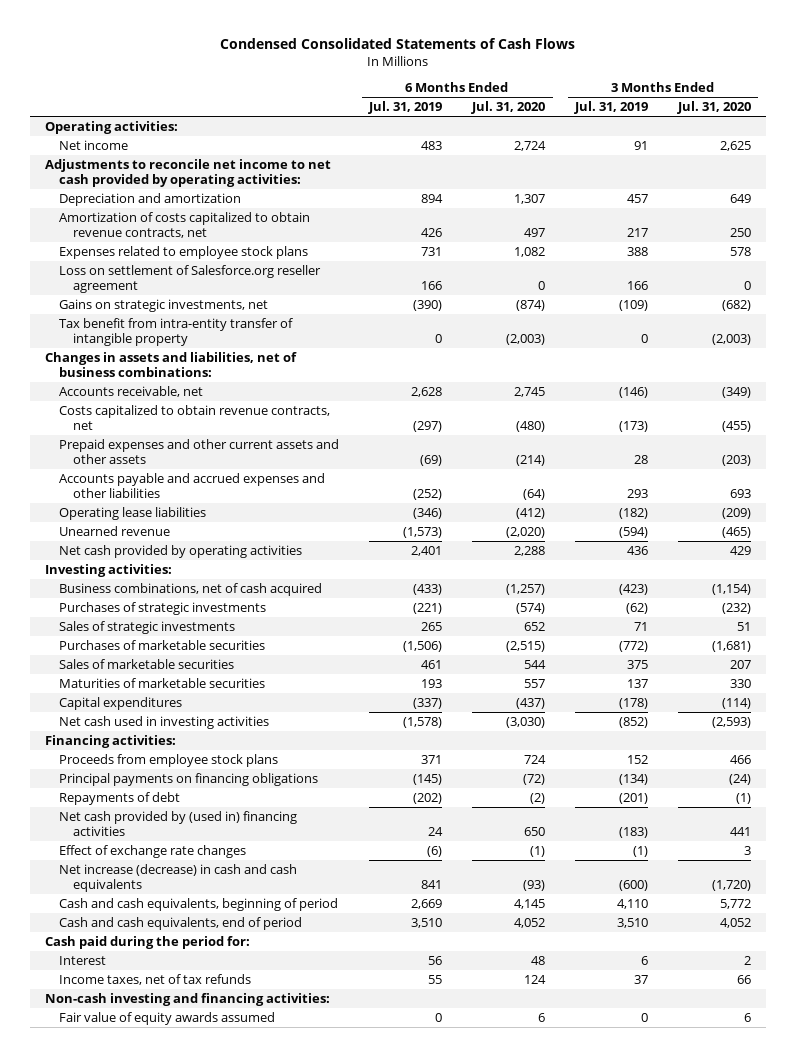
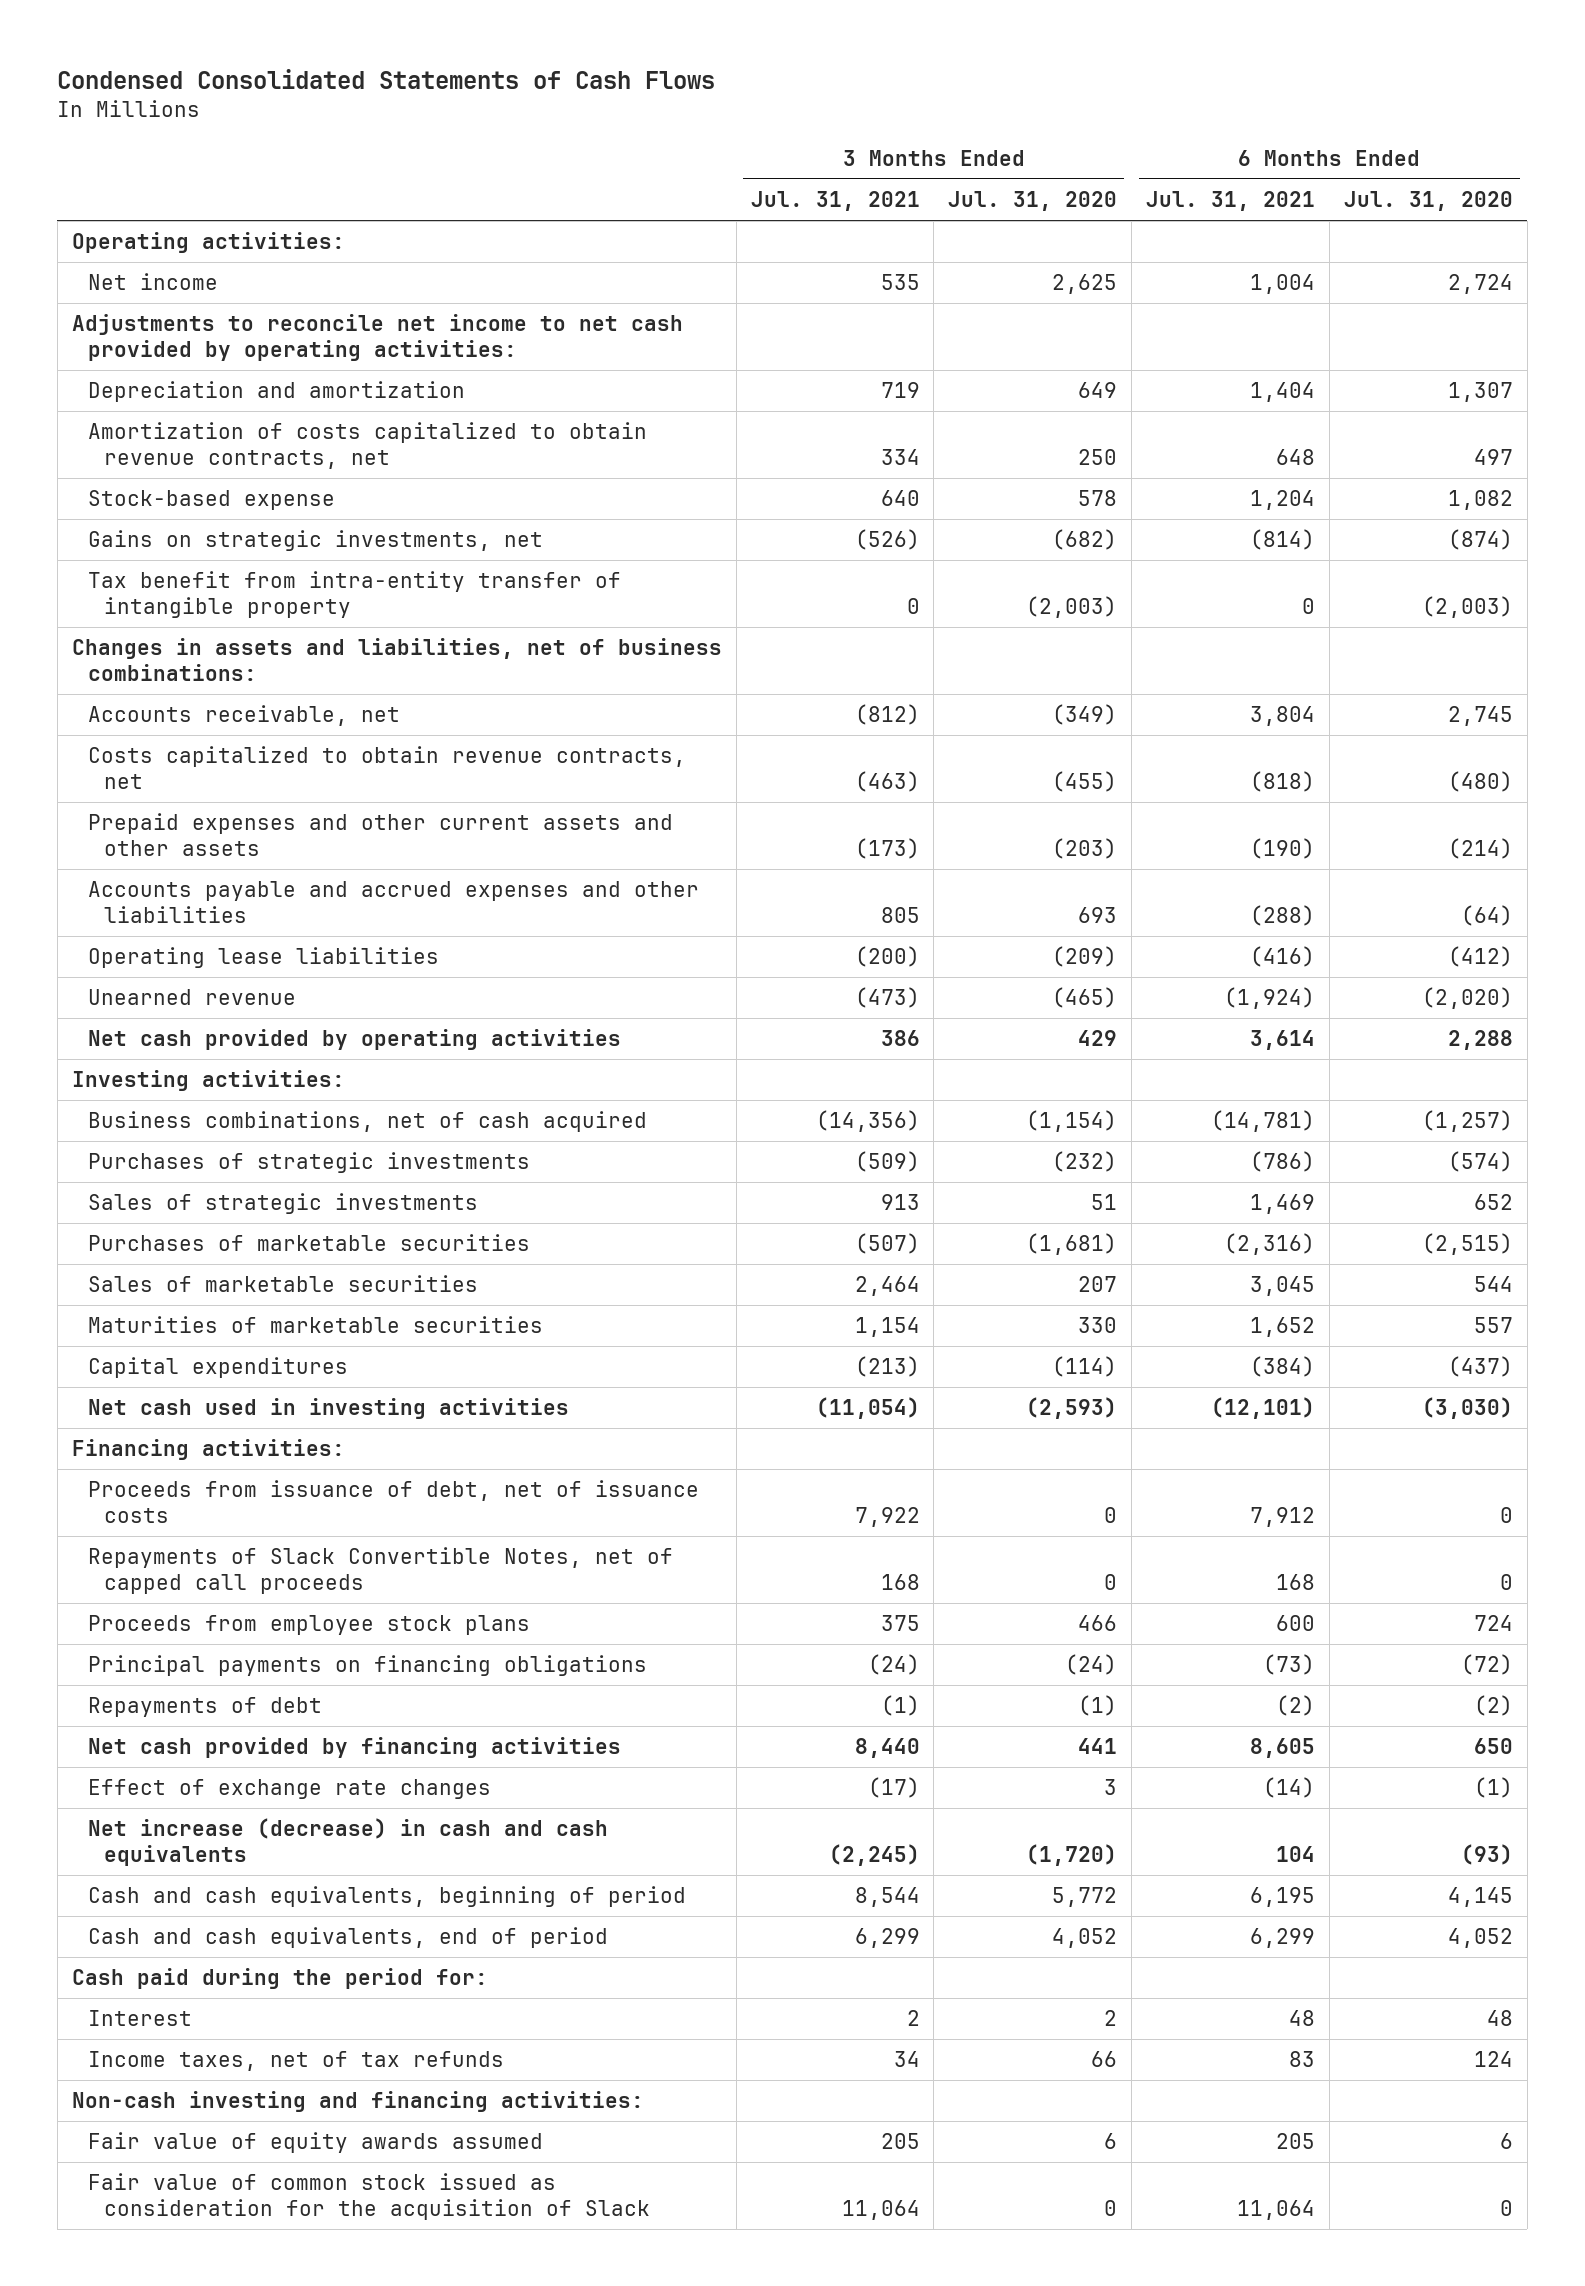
[368,101,443,115] Jul. 31, 2019 -> none
[574,101,649,115] Jul. 31, 2019 -> none
none -> [750,191,920,212] Jul. 31, 2021
none -> [1146,191,1316,212] Jul. 31, 2021
[59,264,322,293] Loss on settlement of Salesforce.org reseller agreement -> none
[59,245,309,259] Expenses related to employee stock plans -> [87,490,335,511] Stock-based expense
none -> [87,1480,699,1523] Proceeds from issuance of debt, net of issuance costs
none -> [87,1547,673,1594] Repayments of Slack Convertible Notes, net of capped call proceeds
[59,810,298,836] Net cash provided by (used in) financing activities -> [87,1737,621,1759] Net cash provided by financing activities
none -> [87,2173,651,2220] Fair value of common stock issued as consideration for the acquisition of Slack

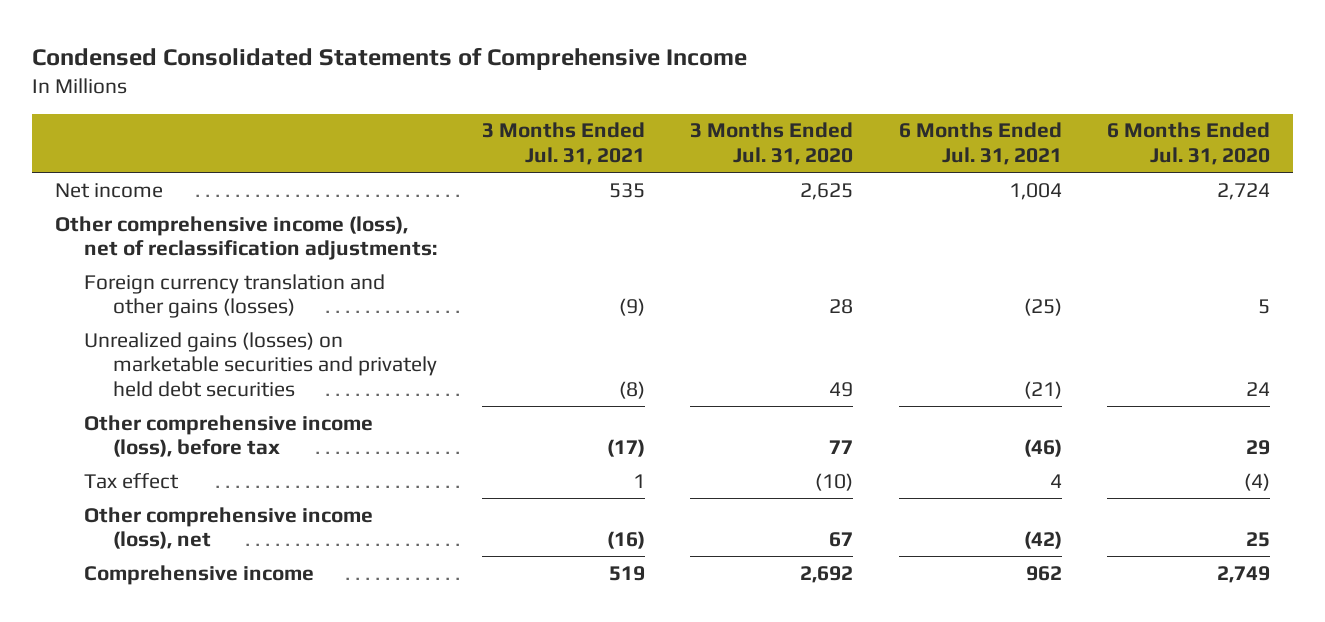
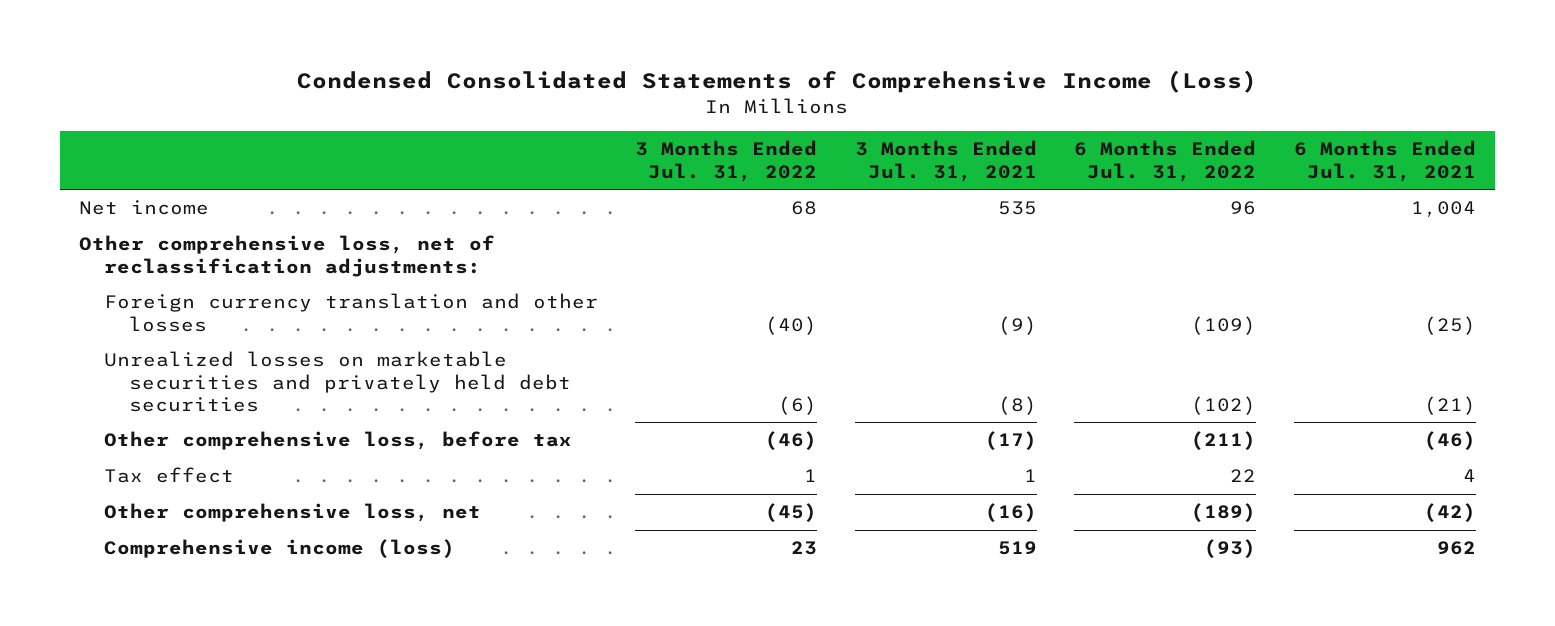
[32,46,748,70] Condensed Consolidated Statements of Comprehensive Income -> [297,70,1258,94] Condensed Consolidated Statements of Comprehensive Income (Loss)
[690,122,854,165] 3 Months Ended Jul. 31, 2020 -> none
[1106,122,1270,165] 6 Months Ended Jul. 31, 2020 -> none
none -> [635,140,818,182] 3 Months Ended Jul. 31, 2022
none -> [1074,140,1257,182] 6 Months Ended Jul. 31, 2022
[54,215,437,261] Other comprehensive income (loss), net of reclassification adjustments: -> [78,235,495,277] Other comprehensive loss, net of reclassification adjustments:
[83,273,385,319] Foreign currency translation and other gains (losses) -> [103,293,598,332] Foreign currency translation and other losses
[83,331,437,397] Unrealized gains (losses) on marketable securities and privately held debt securities -> [103,351,571,412] Unrealized losses on marketable securities and privately held debt securities
[83,414,373,458] Other comprehensive income (loss), before tax -> [103,431,572,451] Other comprehensive loss, before tax
[83,506,373,550] Other comprehensive income (loss), net -> [103,503,481,523] Other comprehensive loss, net
[83,564,314,585] Comprehensive income -> [103,539,455,559] Comprehensive income (loss)

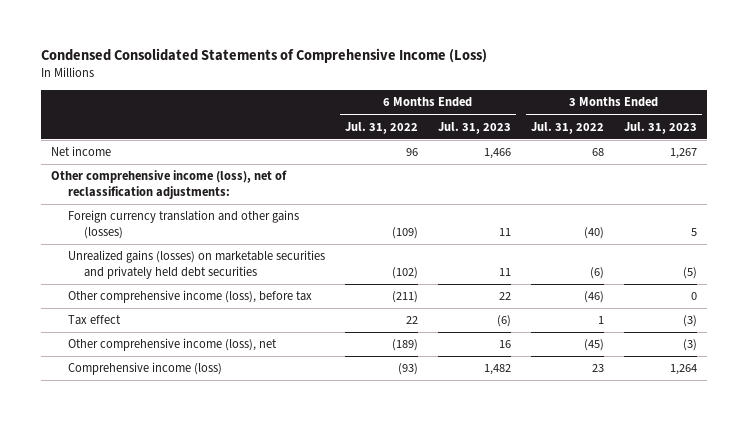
[854,140,1037,182] 3 Months Ended Jul. 31, 2021 -> none
[1293,140,1476,182] 6 Months Ended Jul. 31, 2021 -> none
none -> [437,121,511,134] Jul. 31, 2023
none -> [624,121,698,134] Jul. 31, 2023
[78,235,495,277] Other comprehensive loss, net of reclassification adjustments: -> [50,170,287,199] Other comprehensive income (loss), net of reclassification adjustments:
[103,293,598,332] Foreign currency translation and other losses -> [67,210,299,239] Foreign currency translation and other gains (losses)
[103,351,571,412] Unrealized losses on marketable securities and privately held debt securities -> [67,250,325,279] Unrealized gains (losses) on marketable securities and privately held debt securities
[103,431,572,451] Other comprehensive loss, before tax -> [67,290,312,304] Other comprehensive income (loss), before tax
[103,503,481,523] Other comprehensive loss, net -> [67,338,277,352] Other comprehensive income (loss), net

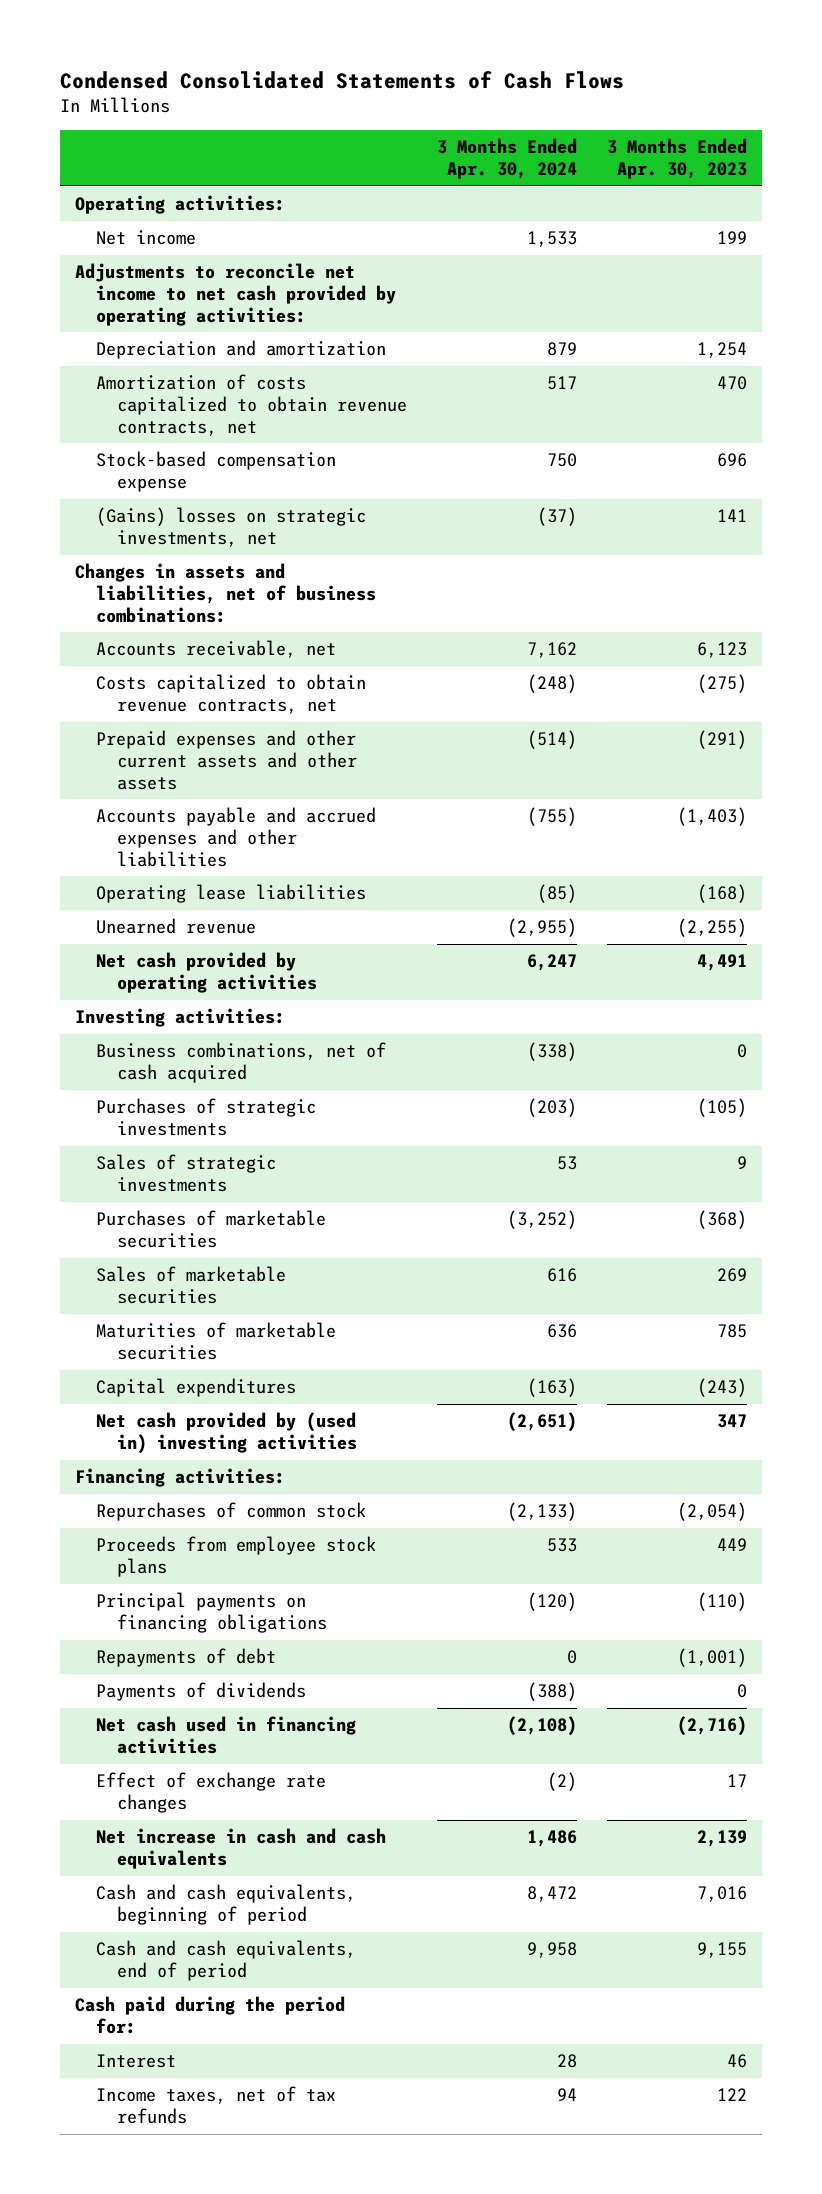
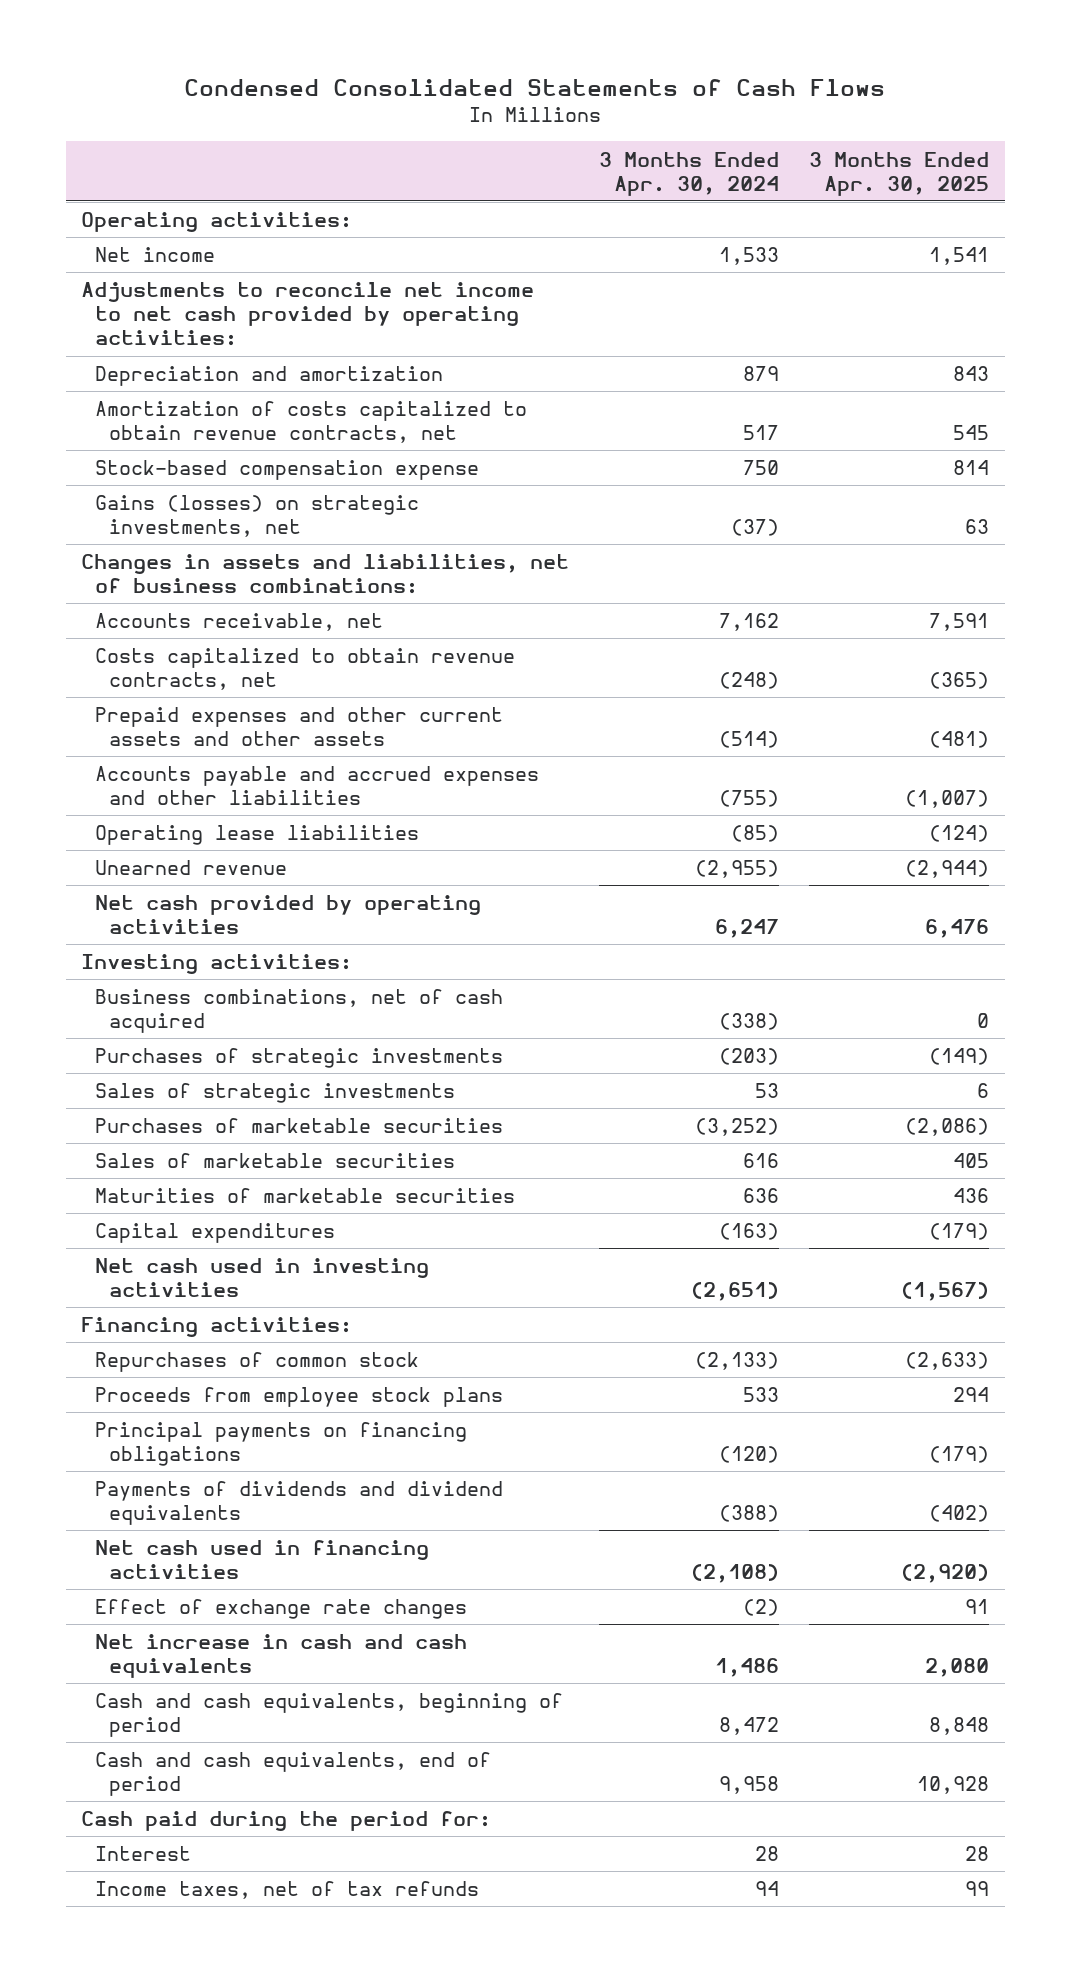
[607,138,748,179] 3 Months Ended Apr. 30, 2023 -> none
none -> [809,151,990,196] 3 Months Ended Apr. 30, 2025
[95,507,366,548] (Gains) losses on strategic investments, net -> [95,495,420,538] Gains (losses) on strategic investments, net
[95,1412,358,1455] Net cash provided by (used in) investing activities -> [95,1258,430,1298] Net cash used in investing activities
[95,1648,276,1668] Repayments of debt -> none
[95,1682,306,1702] Payments of dividends -> [95,1481,504,1526] Payments of dividends and dividend equivalents

